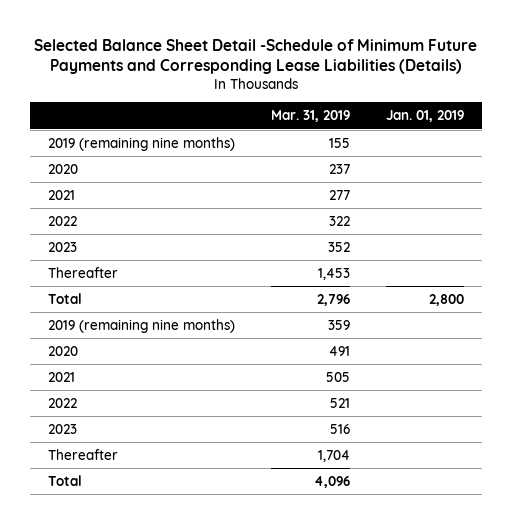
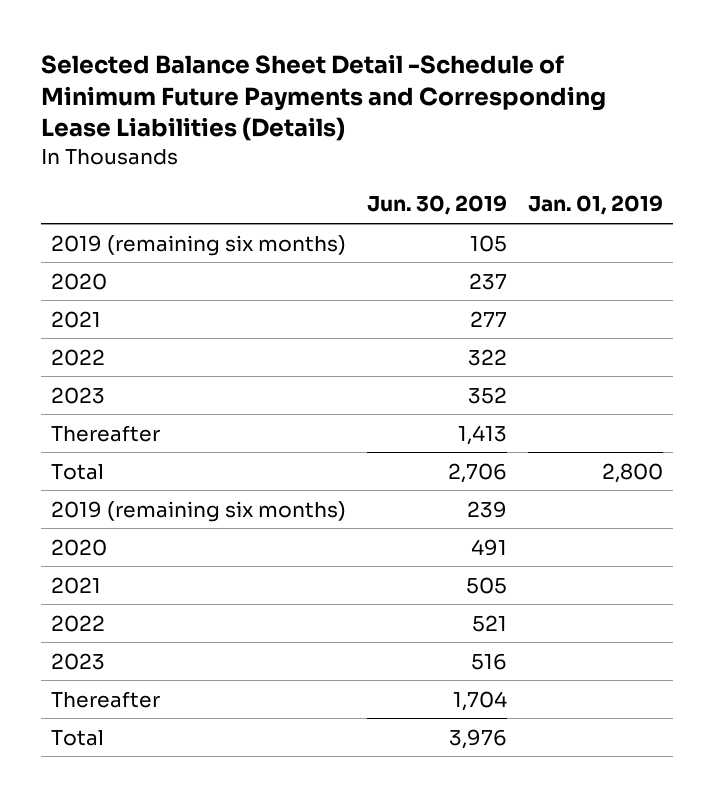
[270,110,350,123] Mar. 31, 2019 -> none
none -> [367,195,508,216] Jun. 30, 2019
[47,136,235,151] 2019 (remaining nine months) -> [51,234,347,256] 2019 (remaining six months)
[47,318,235,333] 2019 (remaining nine months) -> [51,500,347,522] 2019 (remaining six months)

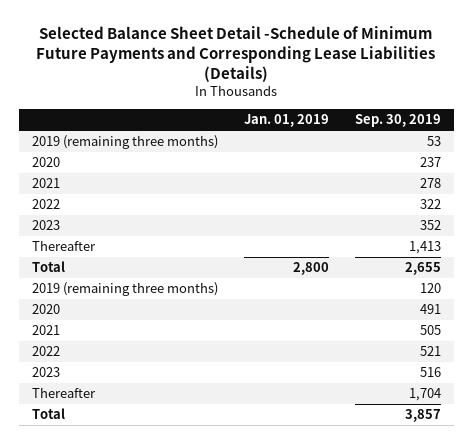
[367,195,508,216] Jun. 30, 2019 -> none
none -> [354,114,441,128] Sep. 30, 2019
[51,234,347,256] 2019 (remaining six months) -> [31,135,218,150] 2019 (remaining three months)
[51,500,347,522] 2019 (remaining six months) -> [31,282,218,297] 2019 (remaining three months)

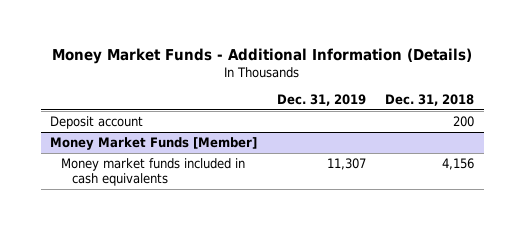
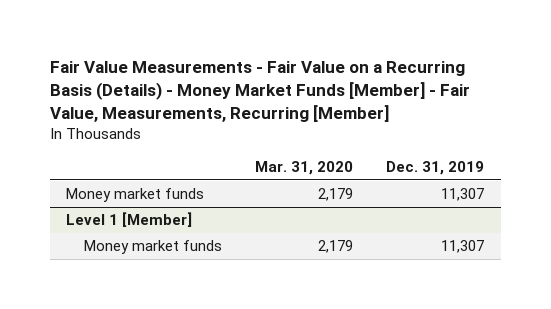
[52,47,473,64] Money Market Funds - Additional Information (Details) -> [49,60,470,123] Fair Value Measurements - Fair Value on a Recurring Basis (Details) - Money Market Funds [Member] - Fair Value, Measurements, Recurring [Member]
[385,93,475,106] Dec. 31, 2018 -> none
none -> [255,161,354,176] Mar. 31, 2020
[50,115,144,129] Deposit account -> none
none -> [66,188,205,203] Money market funds
[50,136,258,150] Money Market Funds [Member] -> [66,212,193,228] Level 1 [Member]
[61,157,246,187] Money market funds included in cash equivalents -> [83,240,222,255] Money market funds

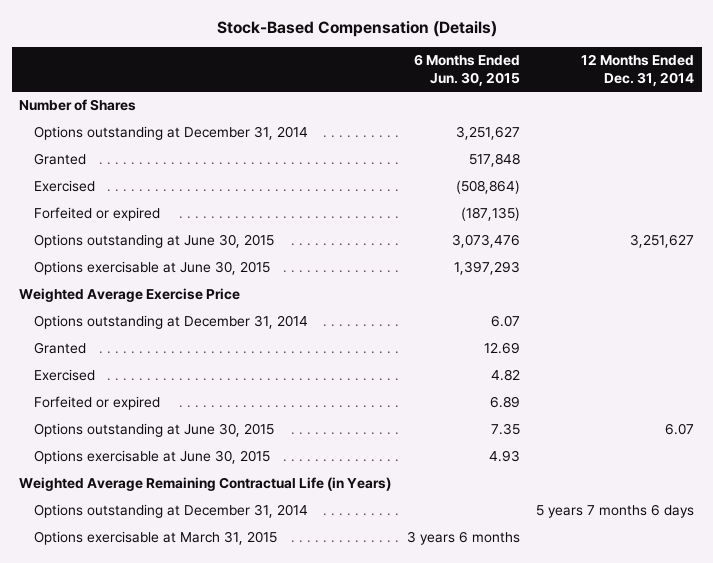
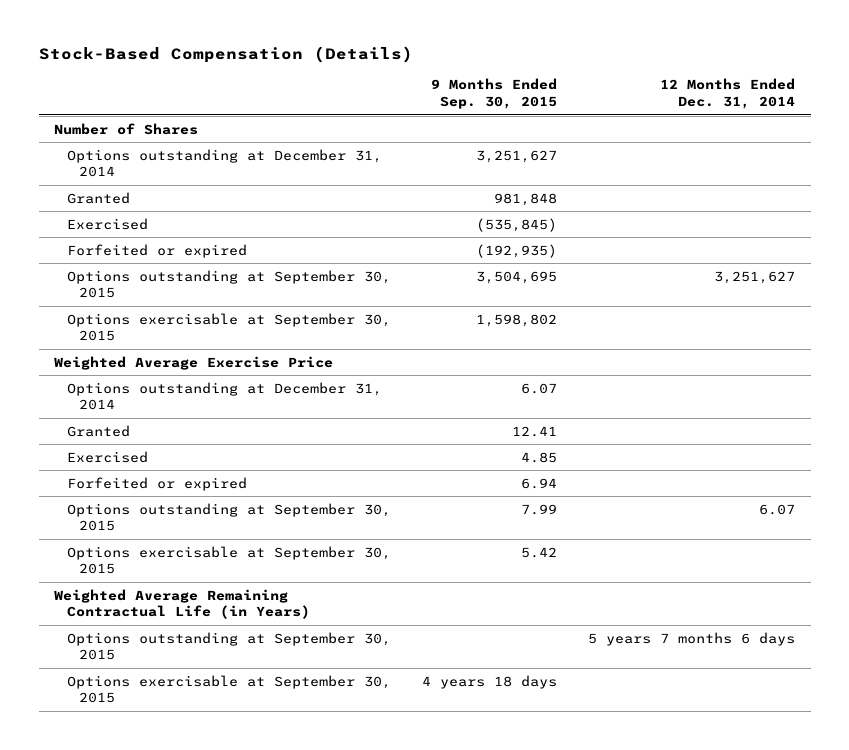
[414,54,521,86] 6 Months Ended Jun. 30, 2015 -> none
none -> [430,78,557,110] 9 Months Ended Sep. 30, 2015
[33,234,274,249] Options outstanding at June 30, 2015 -> [66,269,391,299] Options outstanding at September 30, 2015
[33,261,270,276] Options exercisable at June 30, 2015 -> [66,312,391,342] Options exercisable at September 30, 2015
[33,423,274,438] Options outstanding at June 30, 2015 -> [66,502,391,532] Options outstanding at September 30, 2015
[33,450,270,465] Options exercisable at June 30, 2015 -> [66,545,391,575] Options exercisable at September 30, 2015
[33,504,308,519] Options outstanding at December 31, 2014 -> [66,631,391,661] Options outstanding at September 30, 2015
[33,531,277,546] Options exercisable at March 31, 2015 -> [66,674,391,704] Options exercisable at September 30, 2015

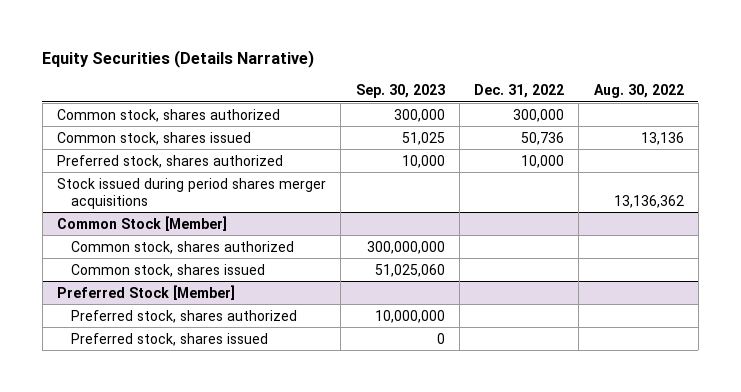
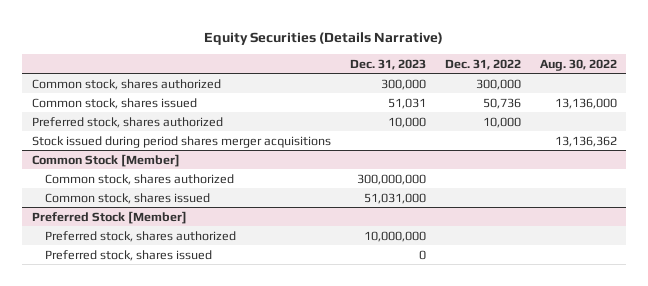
[355,83,445,98] Sep. 30, 2023 -> none
none -> [349,58,426,70] Dec. 31, 2023
[640,131,684,145] 13,136 -> [554,97,617,109] 13,136,000

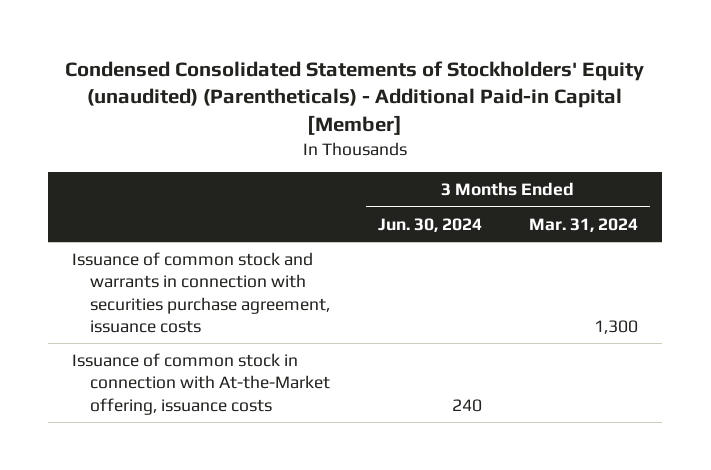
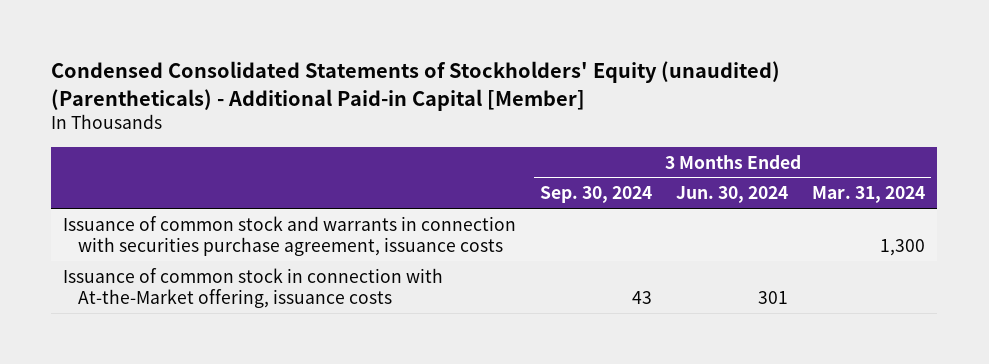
none -> [540,186,653,204] Sep. 30, 2024
[451,398,482,412] 240 -> [758,291,789,305] 301

